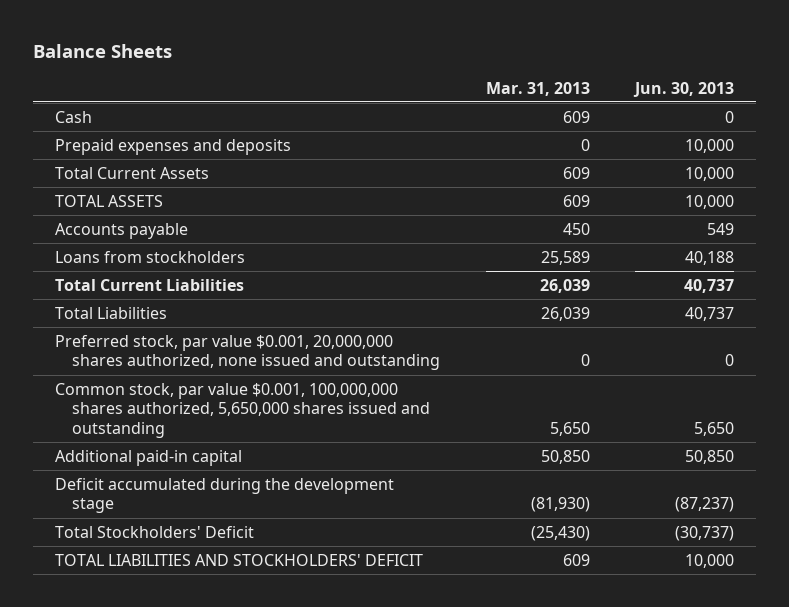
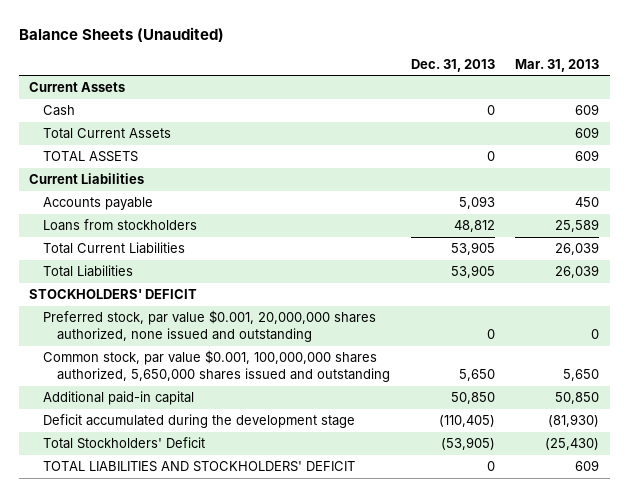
[32,43,172,58] Balance Sheets -> [19,26,225,42] Balance Sheets (Unaudited)
[632,81,734,97] Jun. 30, 2013 -> none
none -> [410,58,495,72] Dec. 31, 2013
none -> [29,82,126,93] Current Assets
[55,138,292,155] Prepaid expenses and deposits -> none
none -> [29,173,145,185] Current Liabilities
none -> [29,289,198,300] STOCKHOLDERS' DEFICIT

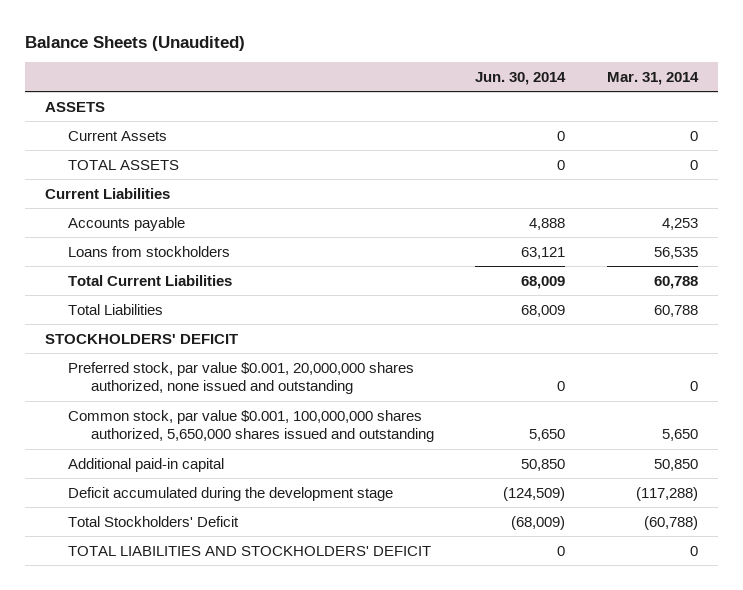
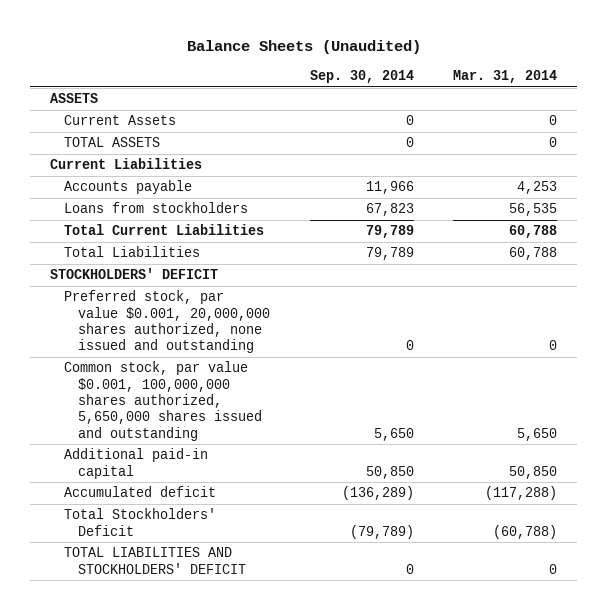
[475,72,567,86] Jun. 30, 2014 -> none
none -> [309,70,414,84] Sep. 30, 2014
[68,486,394,501] Deficit accumulated during the development stage -> [64,486,217,498] Accumulated deficit

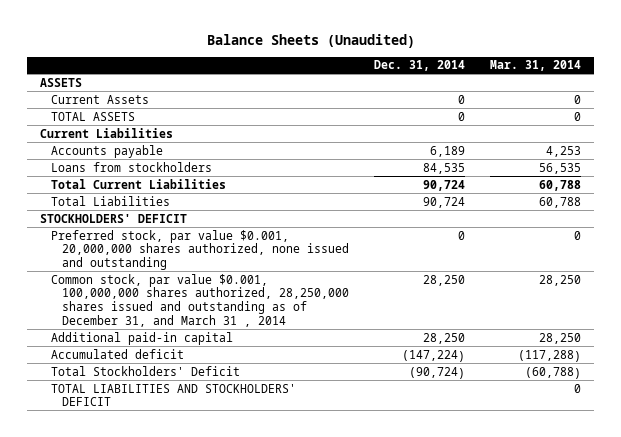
[309,70,414,84] Sep. 30, 2014 -> none
none -> [374,60,466,72] Dec. 31, 2014
[64,361,262,441] Common stock, par value $0.001, 100,000,000 shares authorized, 5,650,000 shares issued and outstanding -> [50,273,350,327] Common stock, par value $0.001, 100,000,000 shares authorized, 28,250,000 shares issued and outstanding as of December 31, and March 31 , 2014
[517,427,558,441] 5,650 -> [539,274,582,286] 28,250
[509,465,558,479] 50,850 -> [539,332,582,344] 28,250

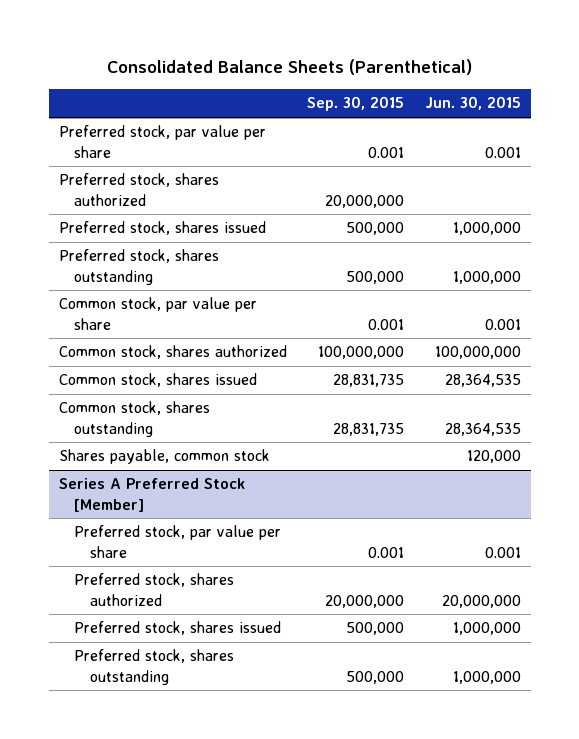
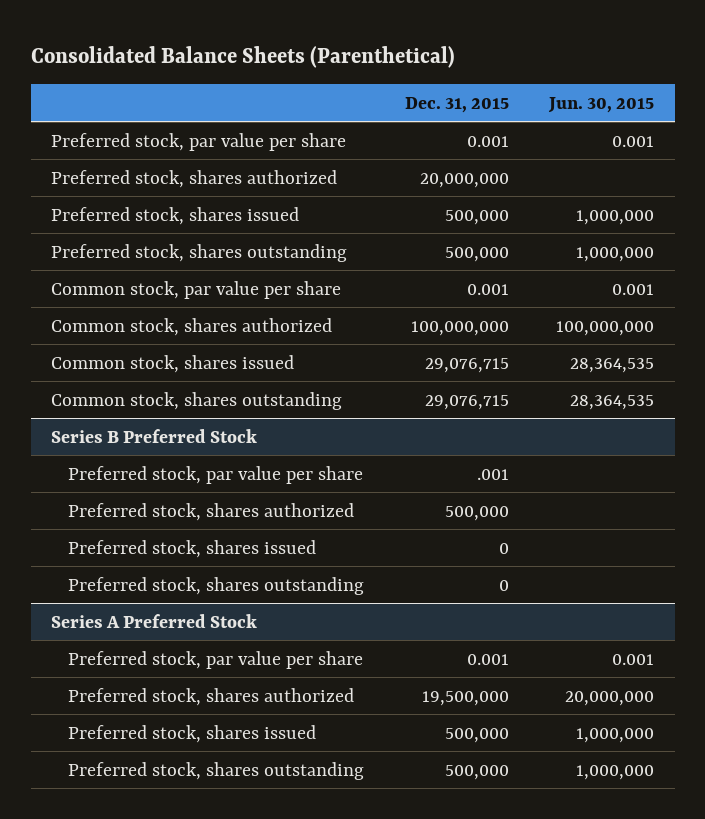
[307,96,405,112] Sep. 30, 2015 -> none
none -> [404,96,509,113] Dec. 31, 2015
[58,449,270,465] Shares payable, common stock -> none
none -> [50,428,257,443] Series B Preferred Stock
none -> [68,465,364,484] Preferred stock, par value per share
none -> [68,502,355,521] Preferred stock, shares authorized
none -> [68,539,317,558] Preferred stock, shares issued
none -> [68,576,365,595] Preferred stock, shares outstanding
[58,478,245,512] Series A Preferred Stock [Member] -> [50,613,257,628] Series A Preferred Stock

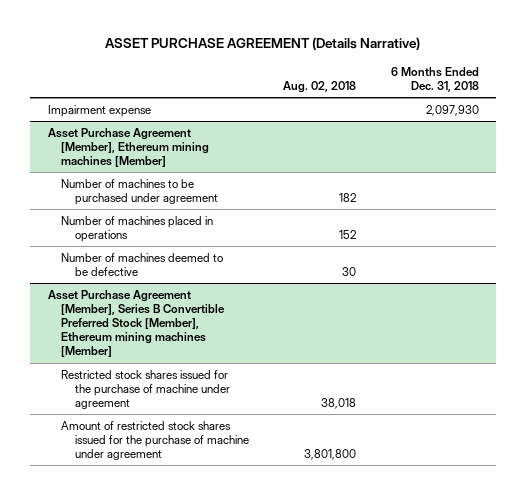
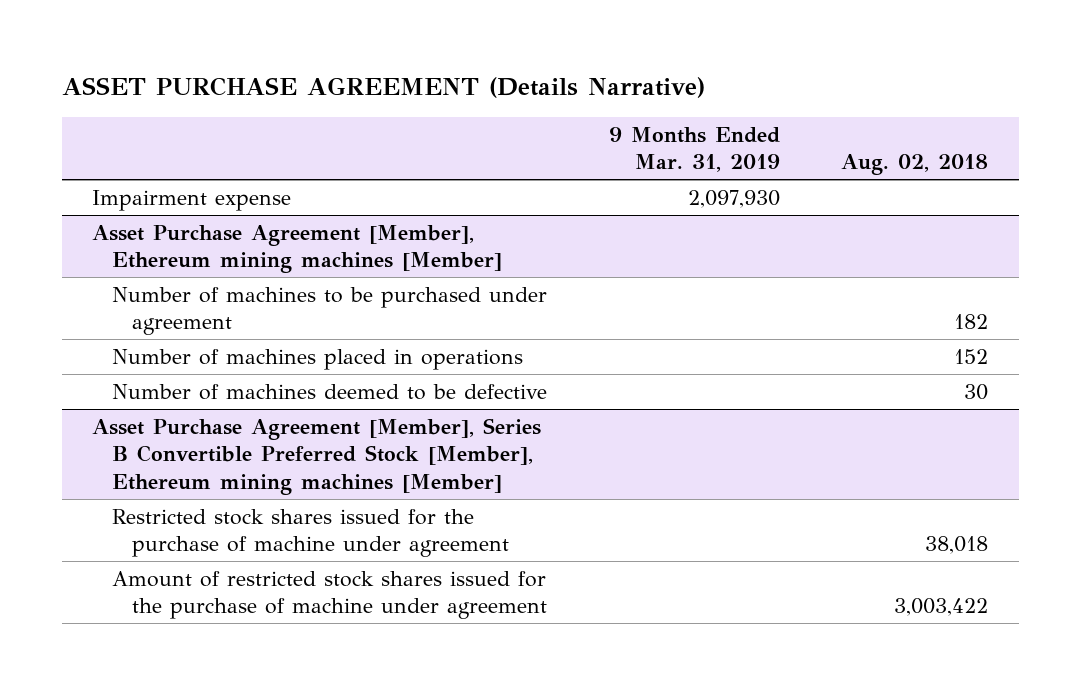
[391,66,480,92] 6 Months Ended Dec. 31, 2018 -> none
none -> [608,126,780,173] 9 Months Ended Mar. 31, 2019
[304,449,357,461] 3,801,800 -> [894,598,989,617] 3,003,422

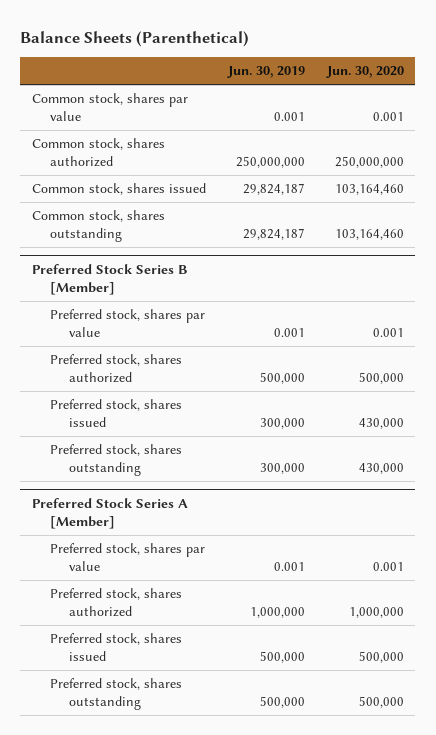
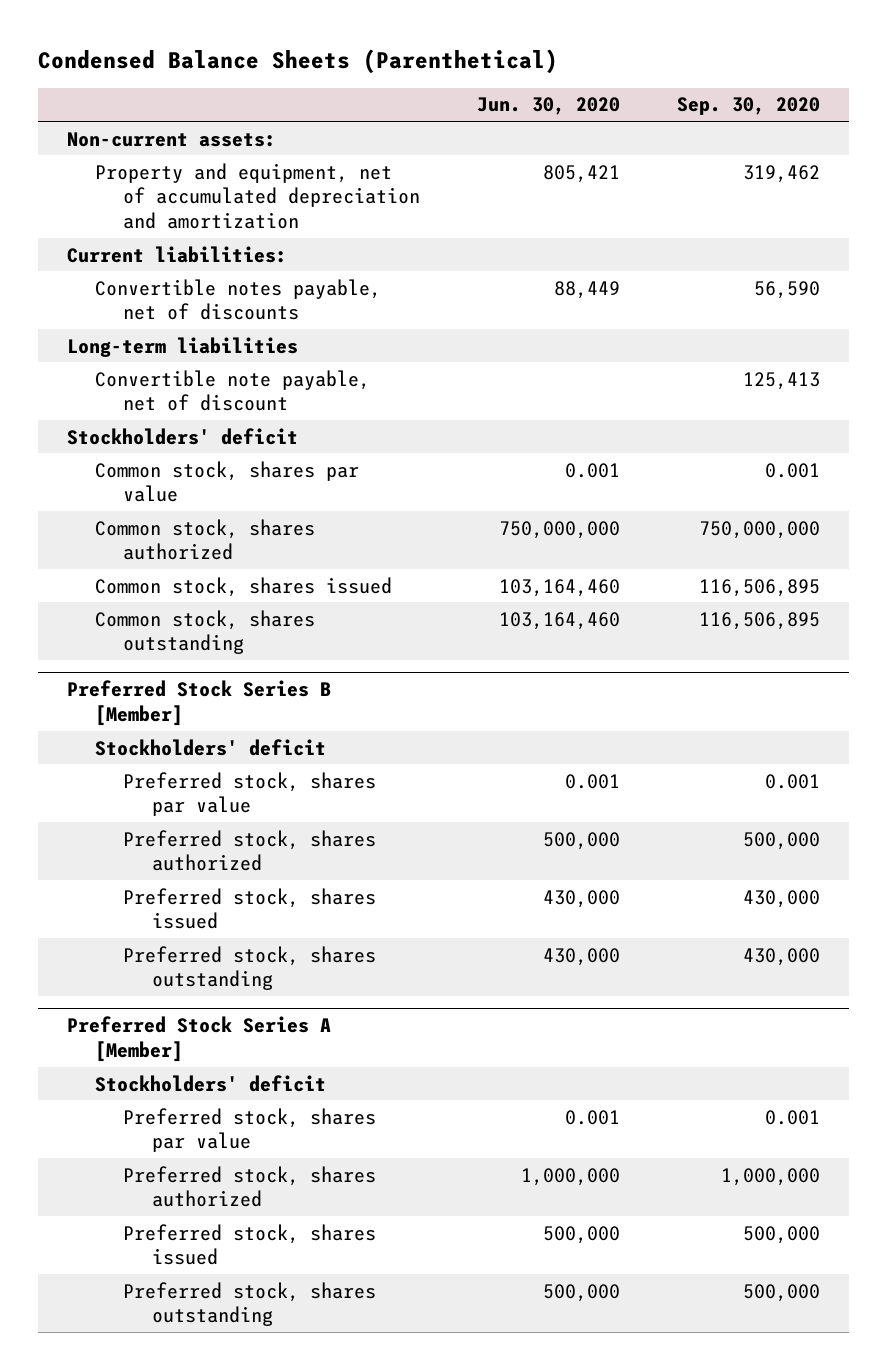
[20,30,250,47] Balance Sheets (Parenthetical) -> [38,49,559,75] Condensed Balance Sheets (Parenthetical)
[226,66,305,79] Jun. 30, 2019 -> none
none -> [677,97,821,116] Sep. 30, 2020
none -> [66,131,276,147] Non-current assets:
none -> [94,162,421,230] Property and equipment, net of accumulated depreciation and amortization
none -> [66,245,287,263] Current liabilities:
none -> [94,278,381,321] Convertible notes payable, net of discounts
none -> [66,336,298,357] Long-term liabilities
none -> [94,369,370,412] Convertible note payable, net of discount
none -> [66,427,298,445] Stockholders' deficit
[335,156,405,169] 250,000,000 -> [499,520,621,539] 750,000,000
none -> [94,738,326,756] Stockholders' deficit
none -> [94,1074,326,1092] Stockholders' deficit

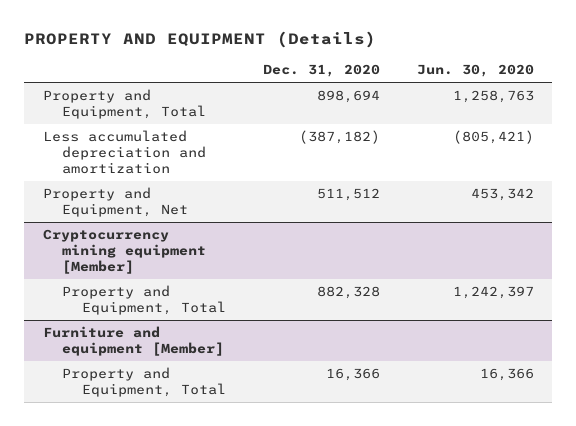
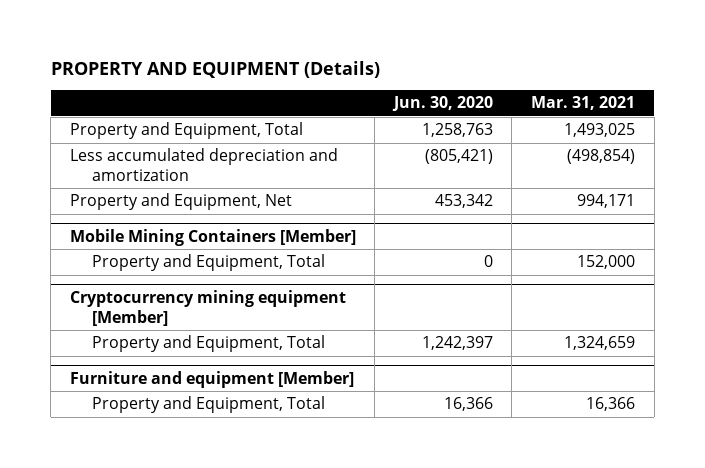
[262,64,380,78] Dec. 31, 2020 -> none
none -> [531,96,636,111] Mar. 31, 2021
none -> [69,229,356,247] Mobile Mining Containers [Member]
none -> [92,254,326,272] Property and Equipment, Total

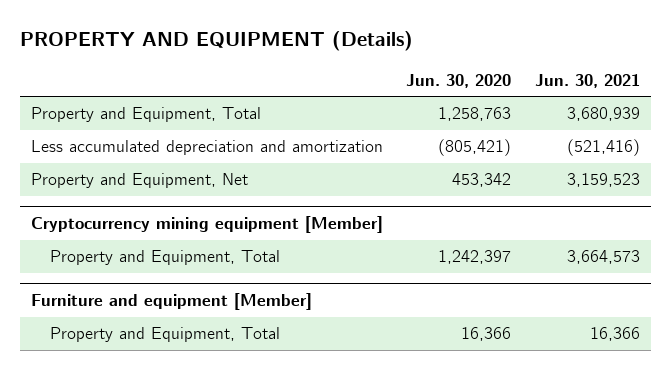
[531,96,636,111] Mar. 31, 2021 -> none
none -> [534,73,640,88] Jun. 30, 2021
[69,229,356,247] Mobile Mining Containers [Member] -> none
[92,254,326,272] Property and Equipment, Total -> none

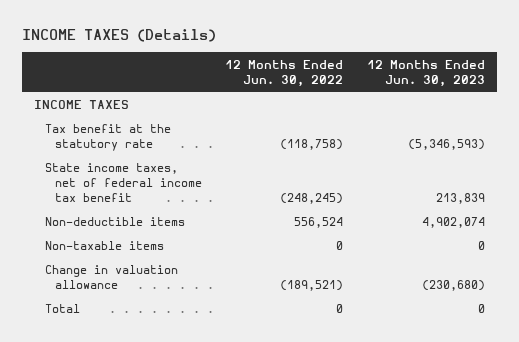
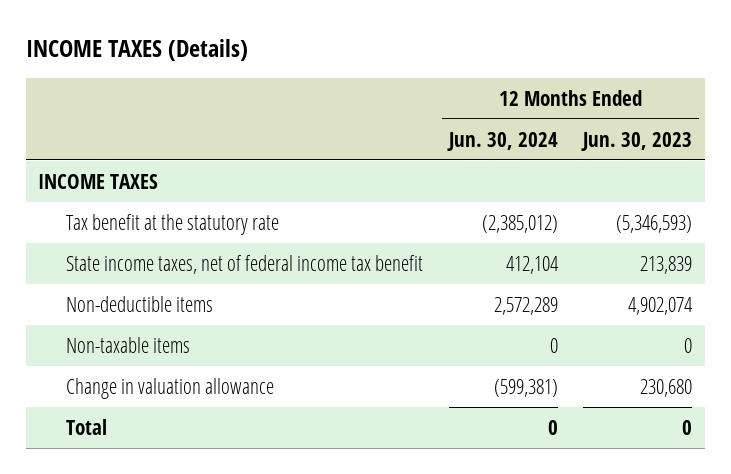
[225,59,344,87] 12 Months Ended Jun. 30, 2022 -> none
none -> [446,131,558,151] Jun. 30, 2024
[422,279,486,291] (230,680) -> [640,378,693,397] 230,680

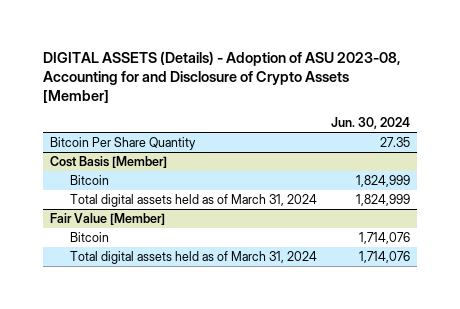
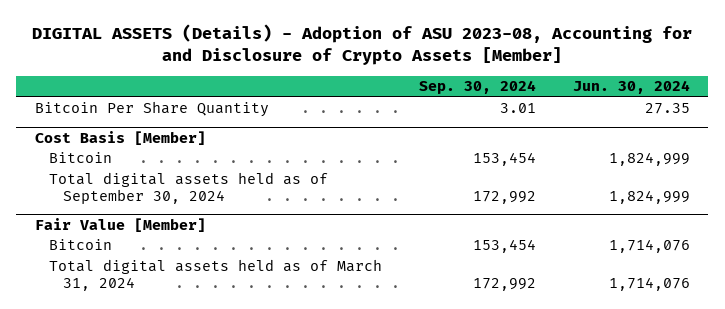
none -> [418,80,536,95] Sep. 30, 2024
[70,193,318,207] Total digital assets held as of March 31, 2024 -> [48,172,328,205] Total digital assets held as of September 30, 2024

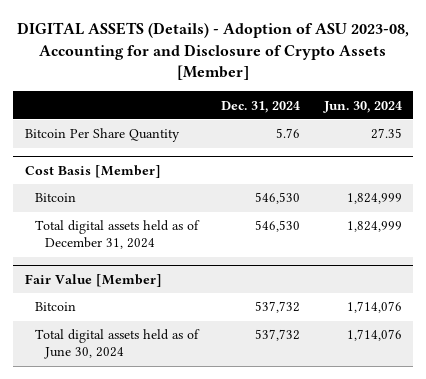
[418,80,536,95] Sep. 30, 2024 -> none
none -> [221,100,301,113] Dec. 31, 2024
[48,172,328,205] Total digital assets held as of September 30, 2024 -> [34,220,200,250] Total digital assets held as of December 31, 2024
[48,259,382,292] Total digital assets held as of March 31, 2024 -> [34,329,200,360] Total digital assets held as of June 30, 2024

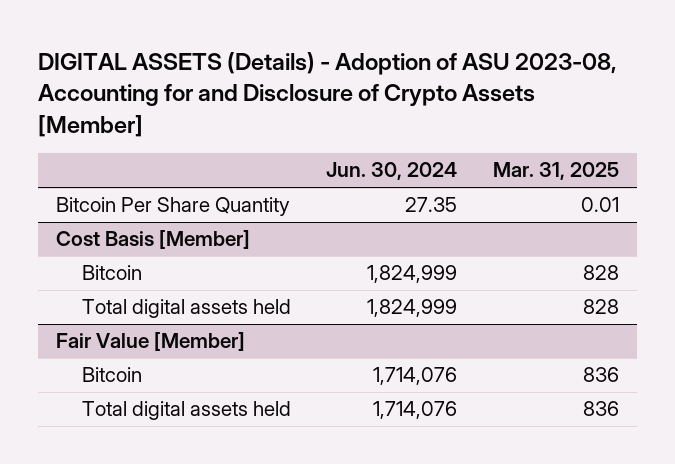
[221,100,301,113] Dec. 31, 2024 -> none
none -> [493,162,620,181] Mar. 31, 2025
[34,220,200,250] Total digital assets held as of December 31, 2024 -> [81,299,291,319] Total digital assets held
[34,329,200,360] Total digital assets held as of June 30, 2024 -> [81,401,291,421] Total digital assets held

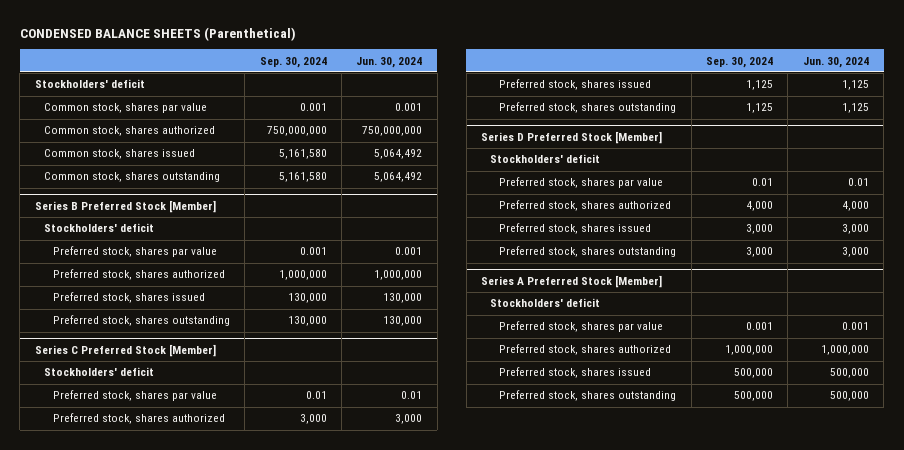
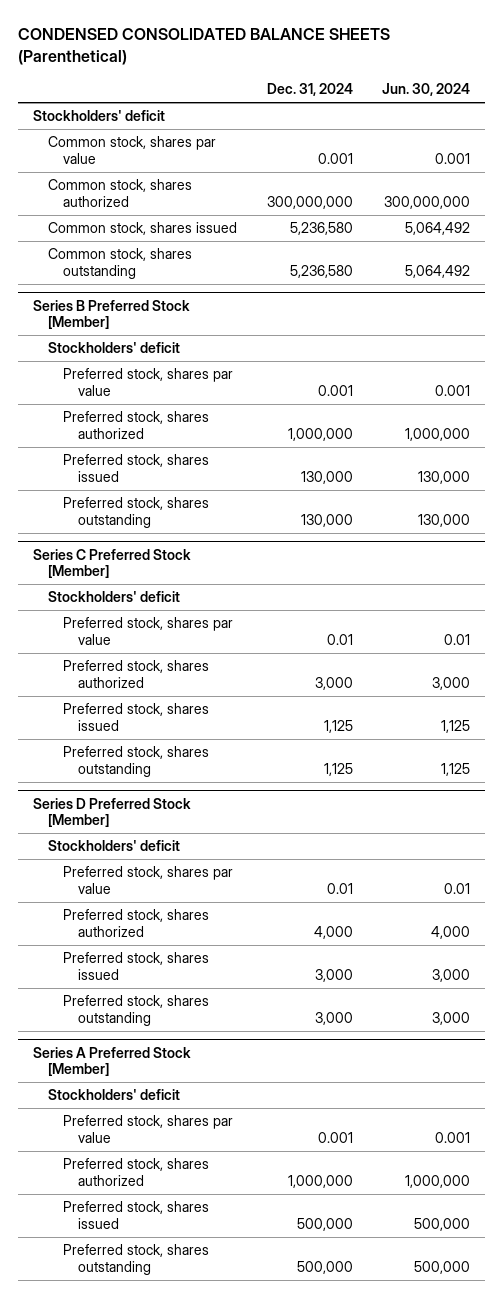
[19,26,296,41] CONDENSED BALANCE SHEETS (Parenthetical) -> [18,28,391,66] CONDENSED CONSOLIDATED BALANCE SHEETS (Parenthetical)
[259,56,327,68] Sep. 30, 2024 -> none
none -> [266,83,353,97] Dec. 31, 2024
[362,126,423,137] 750,000,000 -> [384,195,471,209] 300,000,000

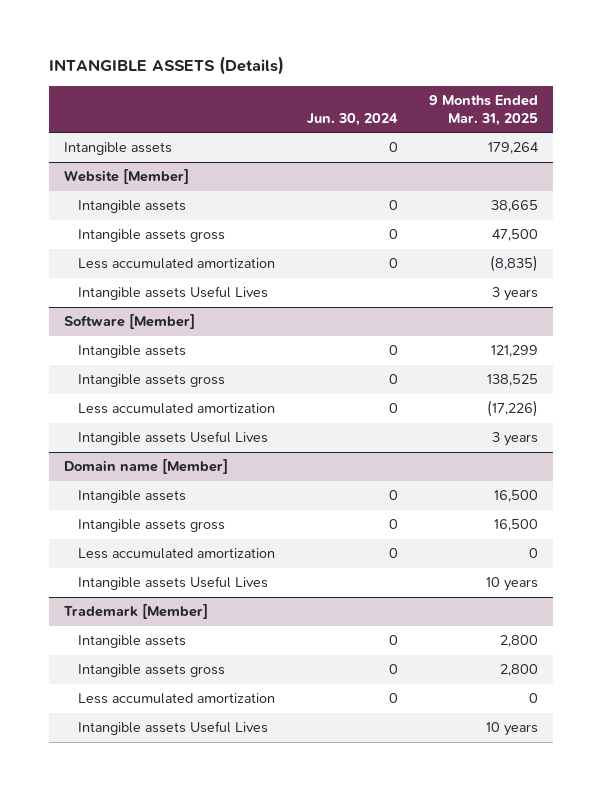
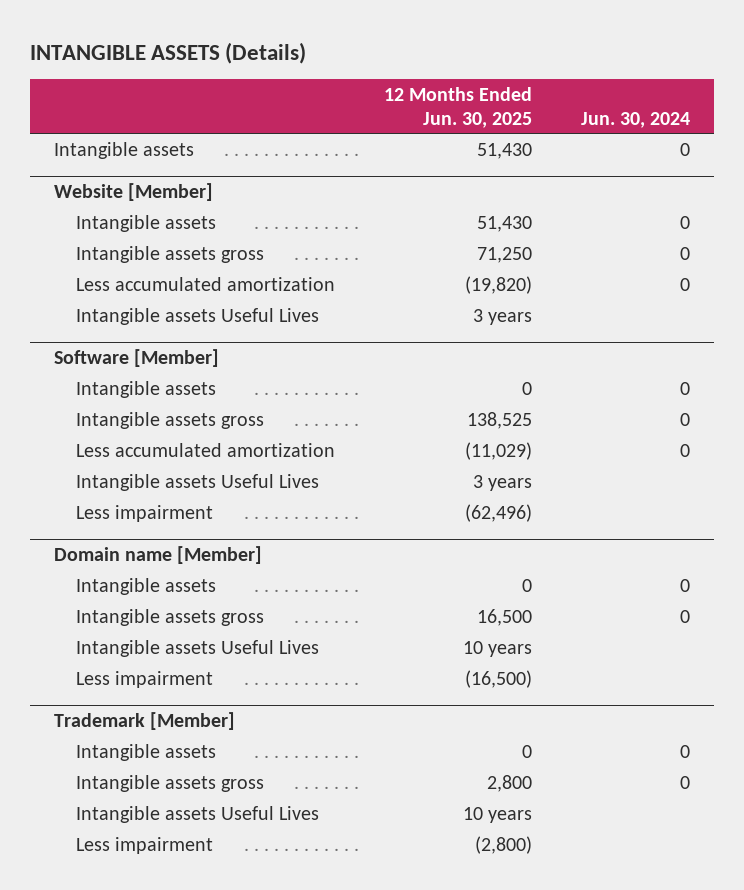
[428,94,538,126] 9 Months Ended Mar. 31, 2025 -> none
none -> [383,86,532,128] 12 Months Ended Jun. 30, 2025
none -> [75,504,213,522] Less impairment
[78,548,276,560] Less accumulated amortization -> none
none -> [75,670,213,688] Less impairment
[78,693,276,705] Less accumulated amortization -> none
none -> [75,836,213,854] Less impairment

